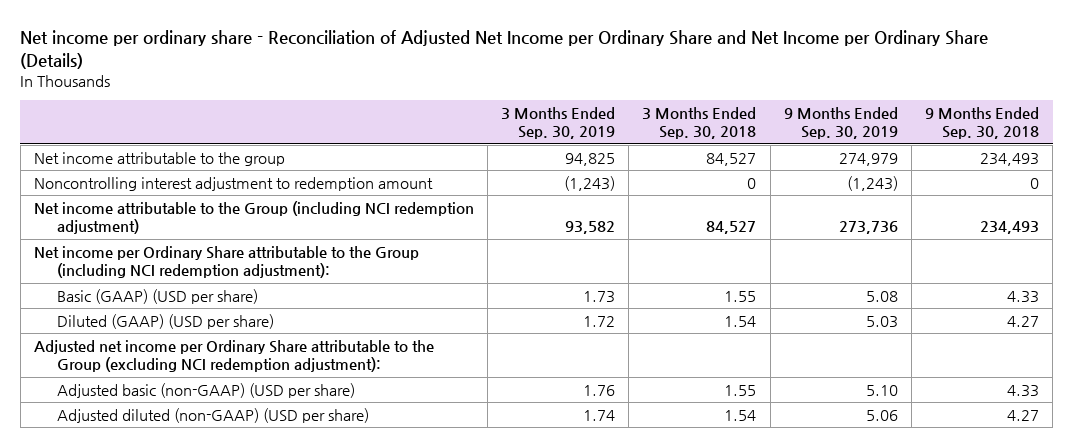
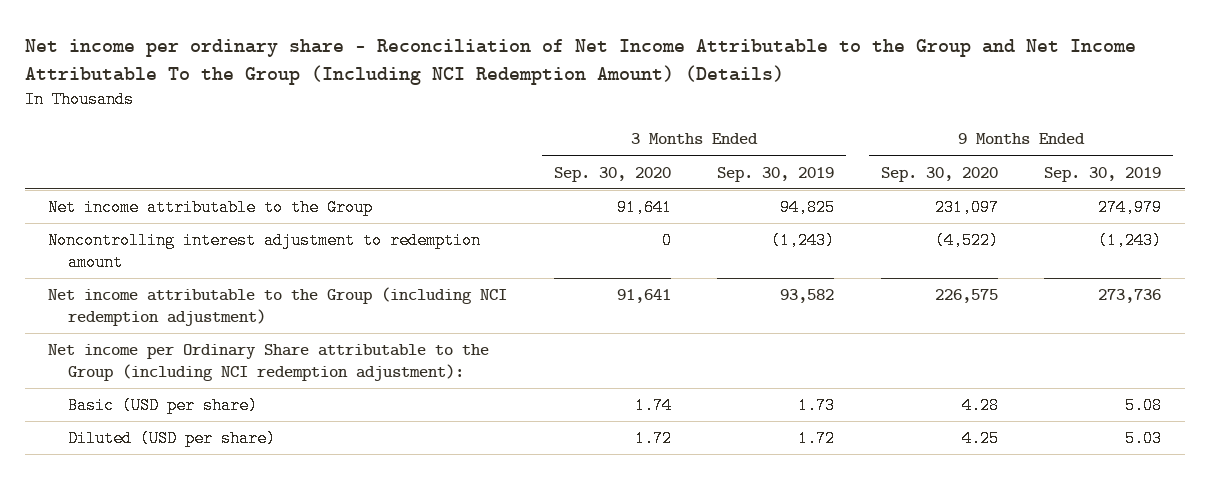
[20,30,989,69] Net income per ordinary share - Reconciliation of Adjusted Net Income per Ordinary Share and Net Income per Ordinary Share (Details) -> [24,39,1136,86] Net income per ordinary share - Reconciliation of Net Income Attributable to the Group and Net Income Attributable To the Group (Including NCI Redemption Amount) (Details)
[642,106,757,140] 3 Months Ended Sep. 30, 2018 -> none
[924,106,1039,140] 9 Months Ended Sep. 30, 2018 -> none
none -> [553,166,671,182] Sep. 30, 2020
none -> [880,166,998,182] Sep. 30, 2020
[34,151,286,166] Net income attributable to the group -> [47,199,373,217] Net income attributable to the Group
[34,339,435,373] Adjusted net income per Ordinary Share attributable to the Group (excluding NCI redemption adjustment): -> none
[56,382,355,398] Adjusted basic (non-GAAP) (USD per share) -> none
[56,407,369,423] Adjusted diluted (non-GAAP) (USD per share) -> none
[56,288,258,304] Basic (GAAP) (USD per share) -> [67,397,258,415] Basic (USD per share)
[56,313,274,329] Diluted (GAAP) (USD per share) -> [67,430,276,448] Diluted (USD per share)

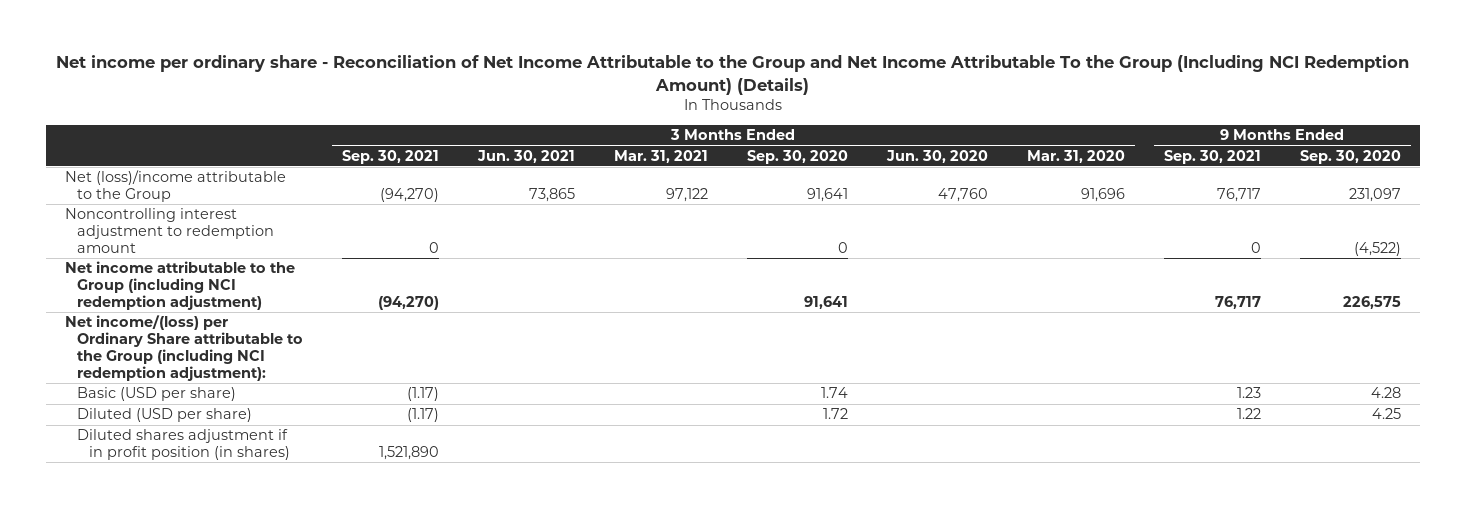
[717,166,835,182] Sep. 30, 2019 -> none
[1044,166,1162,182] Sep. 30, 2019 -> none
none -> [341,149,439,164] Sep. 30, 2021
none -> [476,149,575,163] Jun. 30, 2021
none -> [613,149,708,163] Mar. 31, 2021
none -> [885,149,988,163] Jun. 30, 2020
none -> [1026,149,1125,163] Mar. 31, 2020
none -> [1163,149,1261,164] Sep. 30, 2021
[47,199,373,217] Net income attributable to the Group -> [65,170,287,203] Net (loss)/income attributable to the Group
[47,344,489,382] Net income per Ordinary Share attributable to the Group (including NCI redemption adjustment): -> [65,315,303,381] Net income/(loss) per Ordinary Share attributable to the Group (including NCI redemption adjustment):
none -> [76,429,290,461] Diluted shares adjustment if in profit position (in shares)

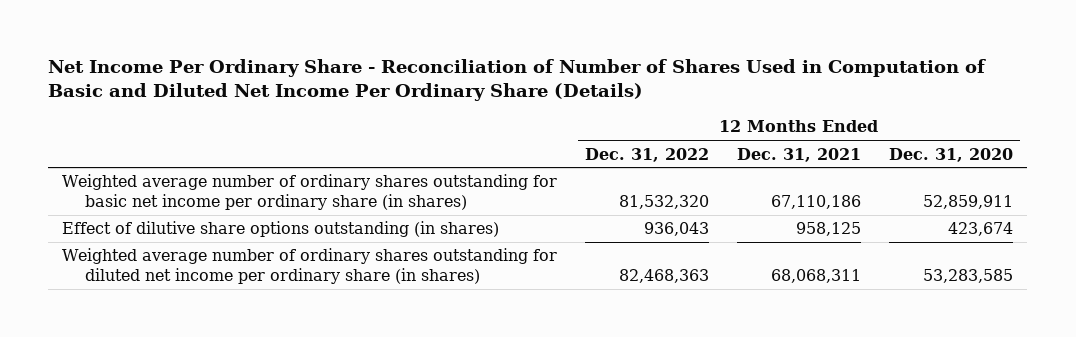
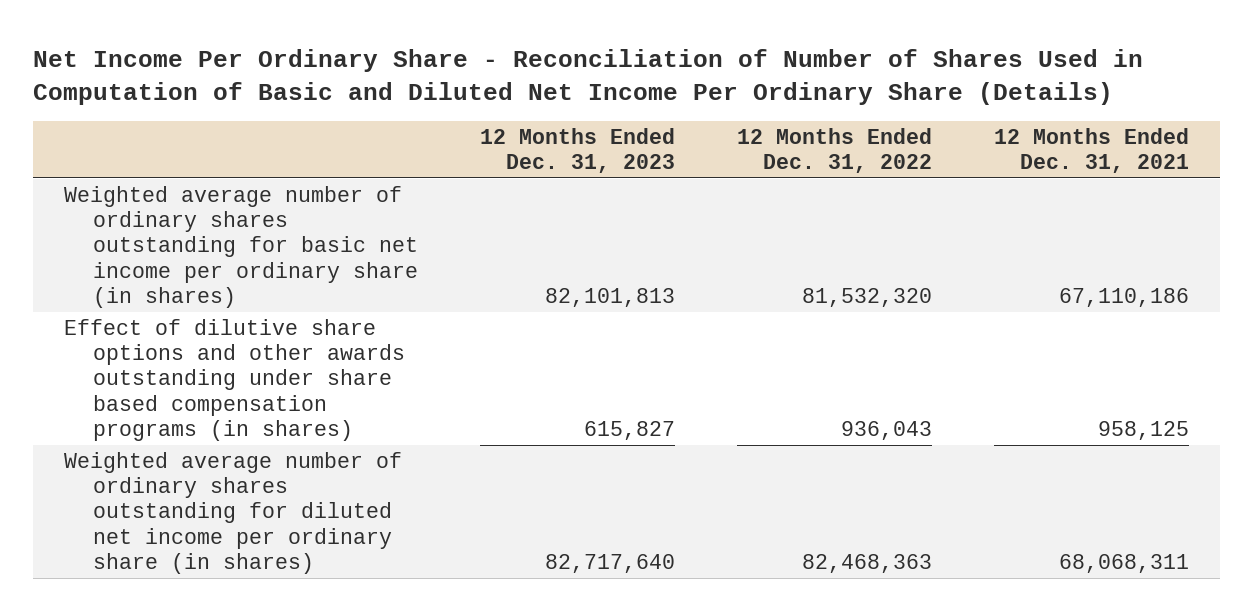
[889,147,1014,162] Dec. 31, 2020 -> none
none -> [479,127,675,174] 12 Months Ended Dec. 31, 2023
[62,221,500,238] Effect of dilutive share options outstanding (in shares) -> [64,318,405,442] Effect of dilutive share options and other awards outstanding under share based compensation programs (in shares)

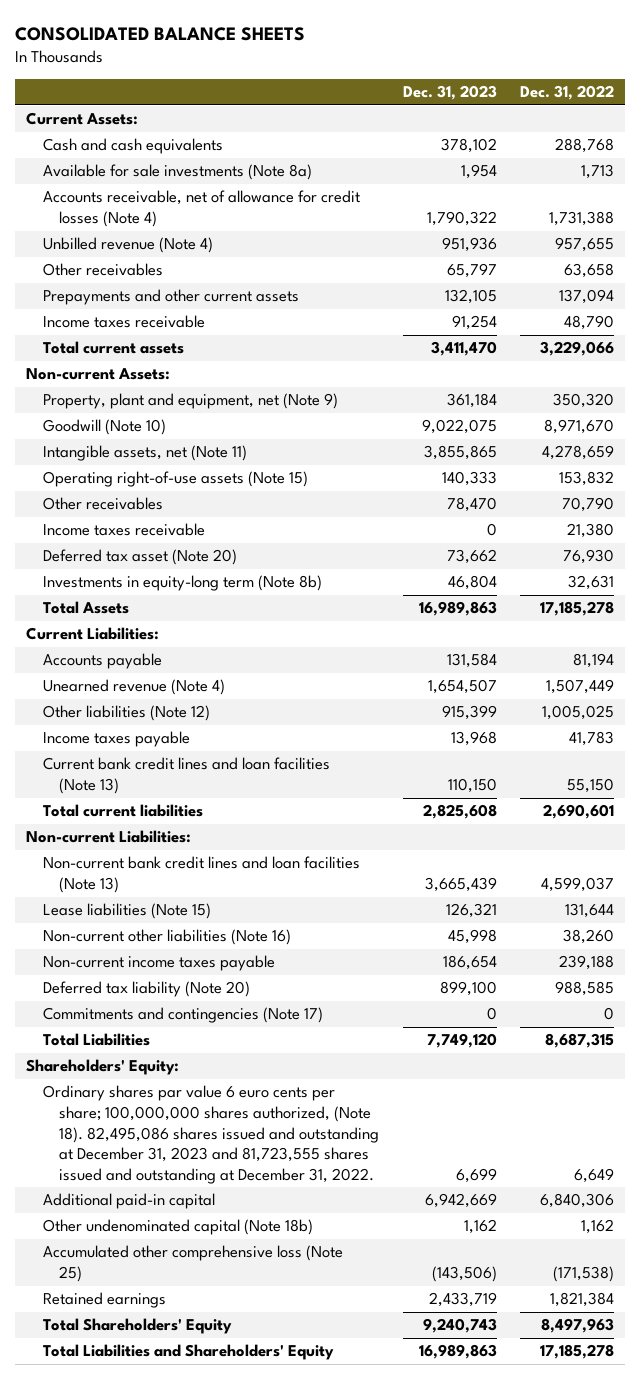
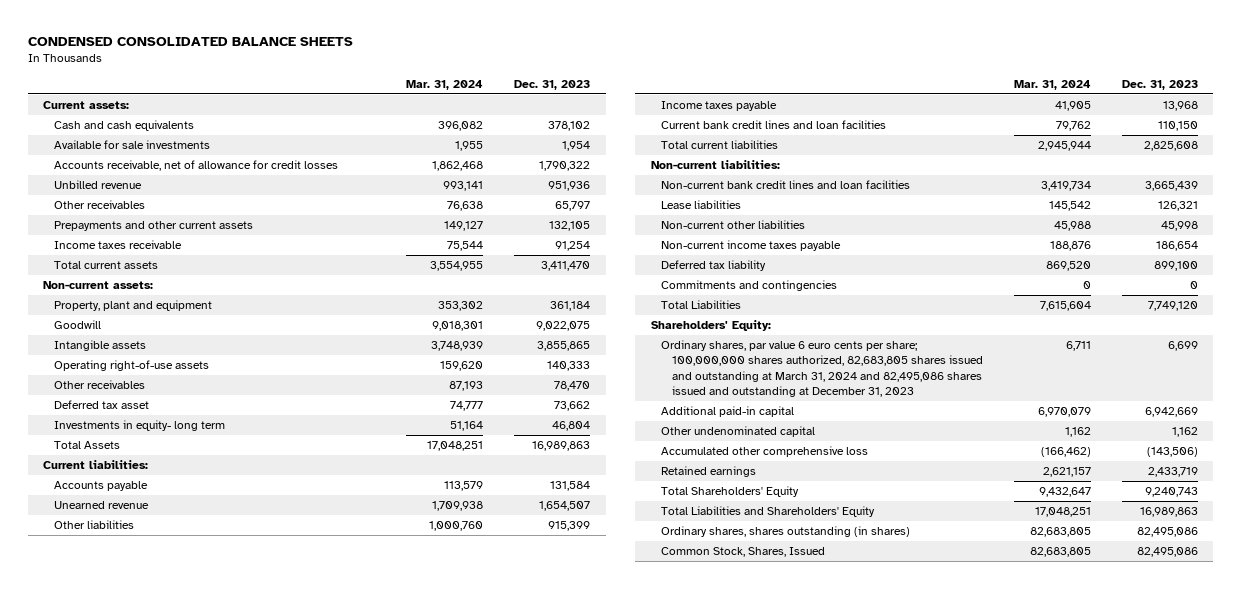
[14,27,305,42] CONSOLIDATED BALANCE SHEETS -> [27,37,353,47] CONDENSED CONSOLIDATED BALANCE SHEETS
[519,85,614,101] Dec. 31, 2022 -> none
none -> [406,79,484,90] Mar. 31, 2024
[26,112,139,126] Current Assets: -> [43,101,130,110] Current assets:
[42,164,312,181] Available for sale investments (Note 8a) -> [53,140,210,150] Available for sale investments
[42,190,360,227] Accounts receivable, net of allowance for credit losses (Note 4) -> [53,160,338,172] Accounts receivable, net of allowance for credit losses
[42,237,213,254] Unbilled revenue (Note 4) -> [53,180,142,190] Unbilled revenue
[26,368,171,381] Non-current Assets: -> [43,281,154,290] Non-current assets:
[42,393,338,410] Property, plant and equipment, net (Note 9) -> [53,300,212,312] Property, plant and equipment
[42,419,166,436] Goodwill (Note 10) -> [53,320,101,330] Goodwill
[42,445,247,462] Intangible assets, net (Note 11) -> [53,340,146,352] Intangible assets
[42,471,308,488] Operating right-of-use assets (Note 15) -> [53,360,209,372] Operating right-of-use assets
[42,523,205,537] Income taxes receivable -> none
[42,549,237,566] Deferred tax asset (Note 20) -> [53,400,149,410] Deferred tax asset
[42,575,322,592] Investments in equity-long term (Note 8b) -> [53,420,225,432] Investments in equity- long term
[26,627,160,641] Current Liabilities: -> [43,460,149,470] Current liabilities:
[42,679,225,696] Unearned revenue (Note 4) -> [53,501,149,510] Unearned revenue
[42,705,210,722] Other liabilities (Note 12) -> [53,520,134,530] Other liabilities
[42,757,330,794] Current bank credit lines and loan facilities (Note 13) -> [661,120,887,130] Current bank credit lines and loan facilities
[26,830,192,844] Non-current Liabilities: -> [650,160,780,170] Non-current liabilities:
[42,856,360,893] Non-current bank credit lines and loan facilities (Note 13) -> [661,180,911,190] Non-current bank credit lines and loan facilities
[42,903,211,920] Lease liabilities (Note 15) -> [661,200,742,210] Lease liabilities
[42,929,291,946] Non-current other liabilities (Note 16) -> [661,220,806,230] Non-current other liabilities
[42,981,250,998] Deferred tax liability (Note 20) -> [661,260,767,272] Deferred tax liability
[42,1007,323,1024] Commitments and contingencies (Note 17) -> [661,280,838,292] Commitments and contingencies
[42,1085,380,1184] Ordinary shares par value 6 euro cents per share; 100,000,000 shares authorized, (Note 18). 82,495,086 shares issued and outstanding at December 31, 2023 and 81,723,555 shares issued and outstanding at December 31, 2022. -> [661,340,984,397] Ordinary shares, par value 6 euro cents per share; 100,000,000 shares authorized, 82,683,805 shares issued and outstanding at March 31, 2024 and 82,495,086 shares issued and outstanding at December 31, 2023
[42,1219,313,1236] Other undenominated capital (Note 18b) -> [661,426,816,438] Other undenominated capital
[42,1245,343,1282] Accumulated other comprehensive loss (Note 25) -> [661,446,869,458] Accumulated other comprehensive loss
none -> [661,526,911,538] Ordinary shares, shares outstanding (in shares)
none -> [661,547,826,558] Common Stock, Shares, Issued

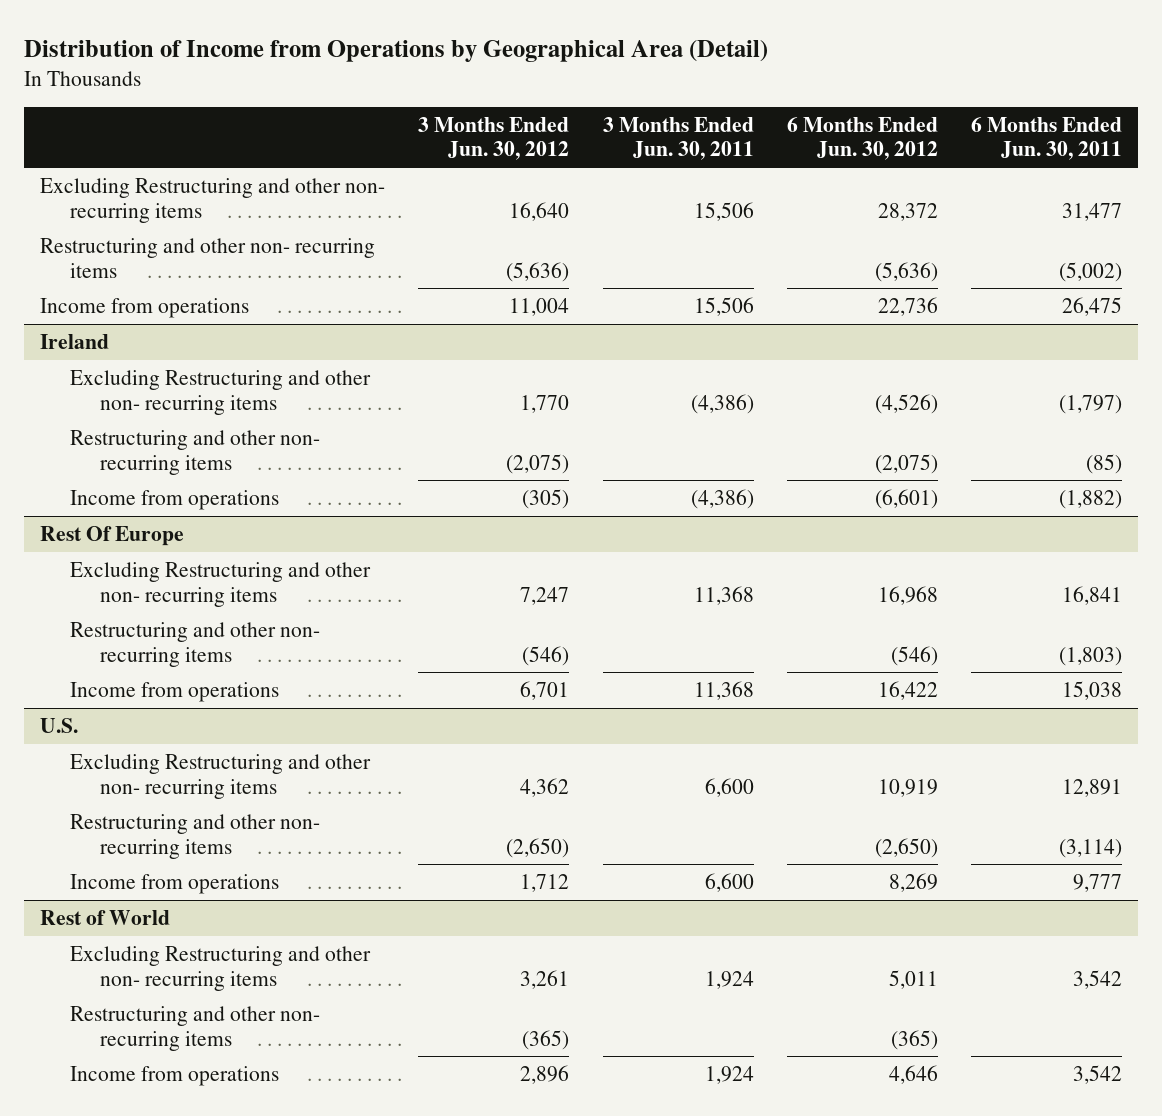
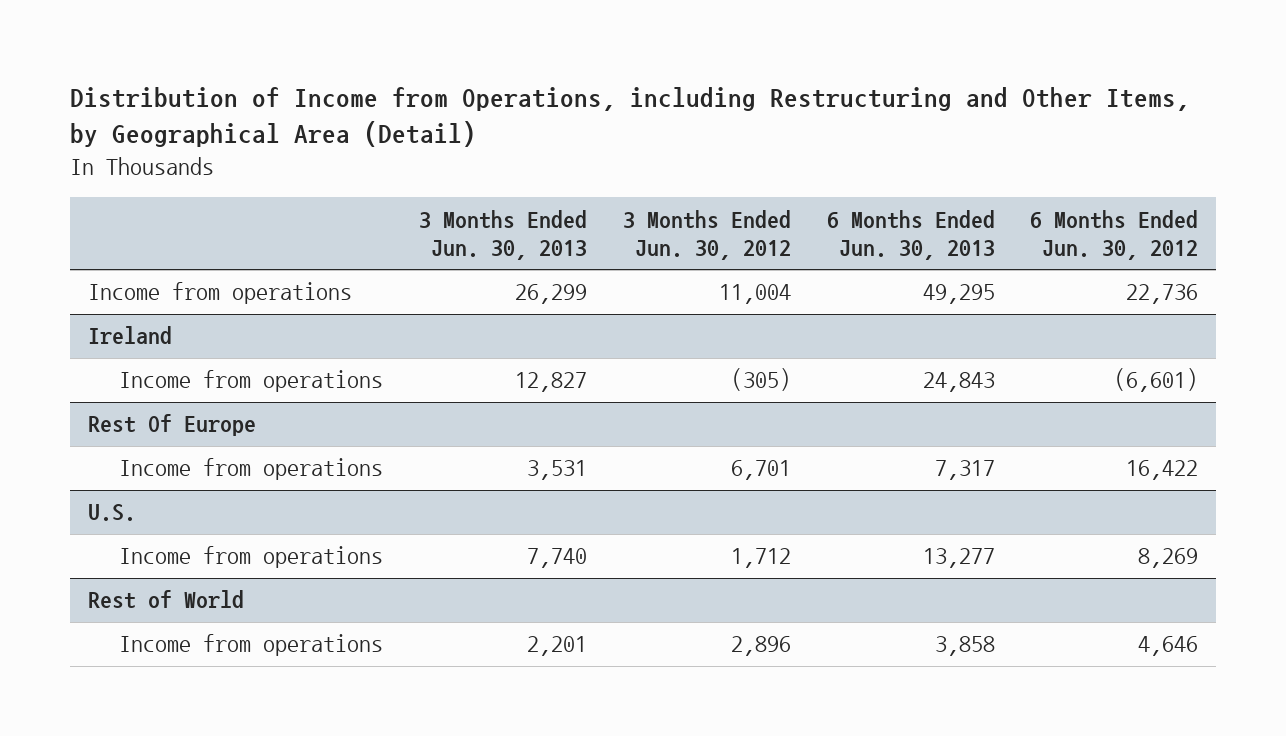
[23,39,768,62] Distribution of Income from Operations by Geographical Area (Detail) -> [69,87,1190,148] Distribution of Income from Operations, including Restructuring and Other Items, by Geographical Area (Detail)
[602,116,754,161] 3 Months Ended Jun. 30, 2011 -> none
[970,116,1122,161] 6 Months Ended Jun. 30, 2011 -> none
none -> [419,209,588,260] 3 Months Ended Jun. 30, 2013
none -> [826,209,995,260] 6 Months Ended Jun. 30, 2013
[40,177,386,223] Excluding Restructuring and other non- recurring items -> none
[40,237,376,278] Restructuring and other non- recurring items -> none
[70,369,372,415] Excluding Restructuring and other non- recurring items -> none
[70,429,321,475] Restructuring and other non- recurring items -> none
[70,561,372,607] Excluding Restructuring and other non- recurring items -> none
[70,621,321,667] Restructuring and other non- recurring items -> none
[70,753,372,799] Excluding Restructuring and other non- recurring items -> none
[70,813,321,859] Restructuring and other non- recurring items -> none
[70,945,372,991] Excluding Restructuring and other non- recurring items -> none
[70,1005,321,1051] Restructuring and other non- recurring items -> none

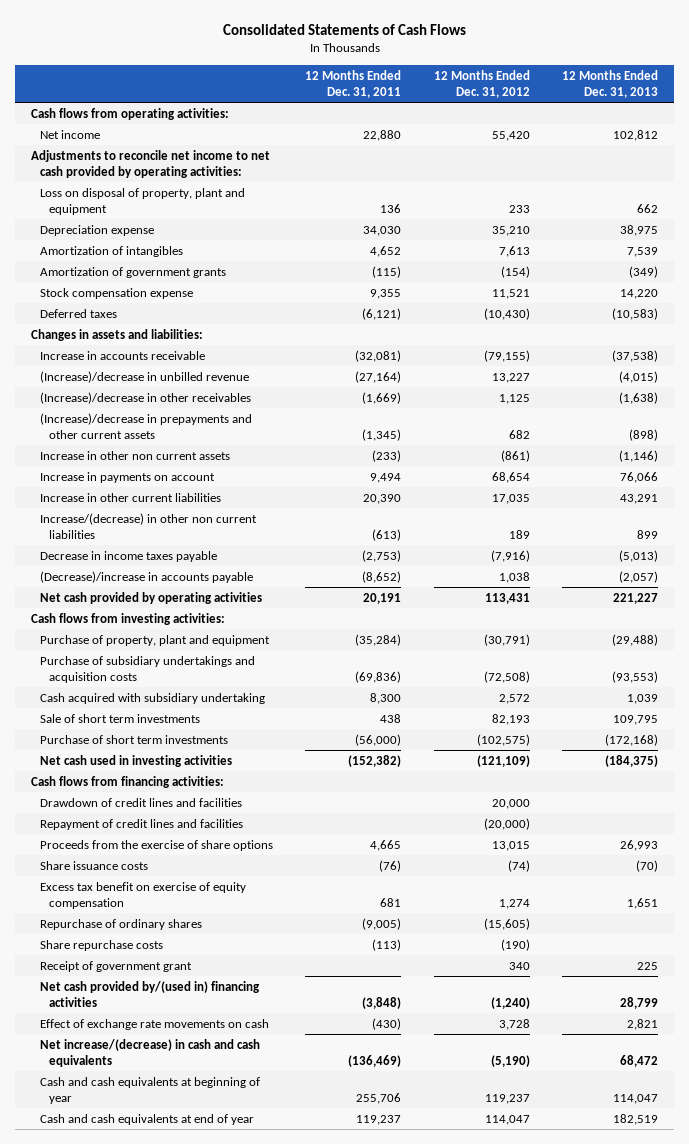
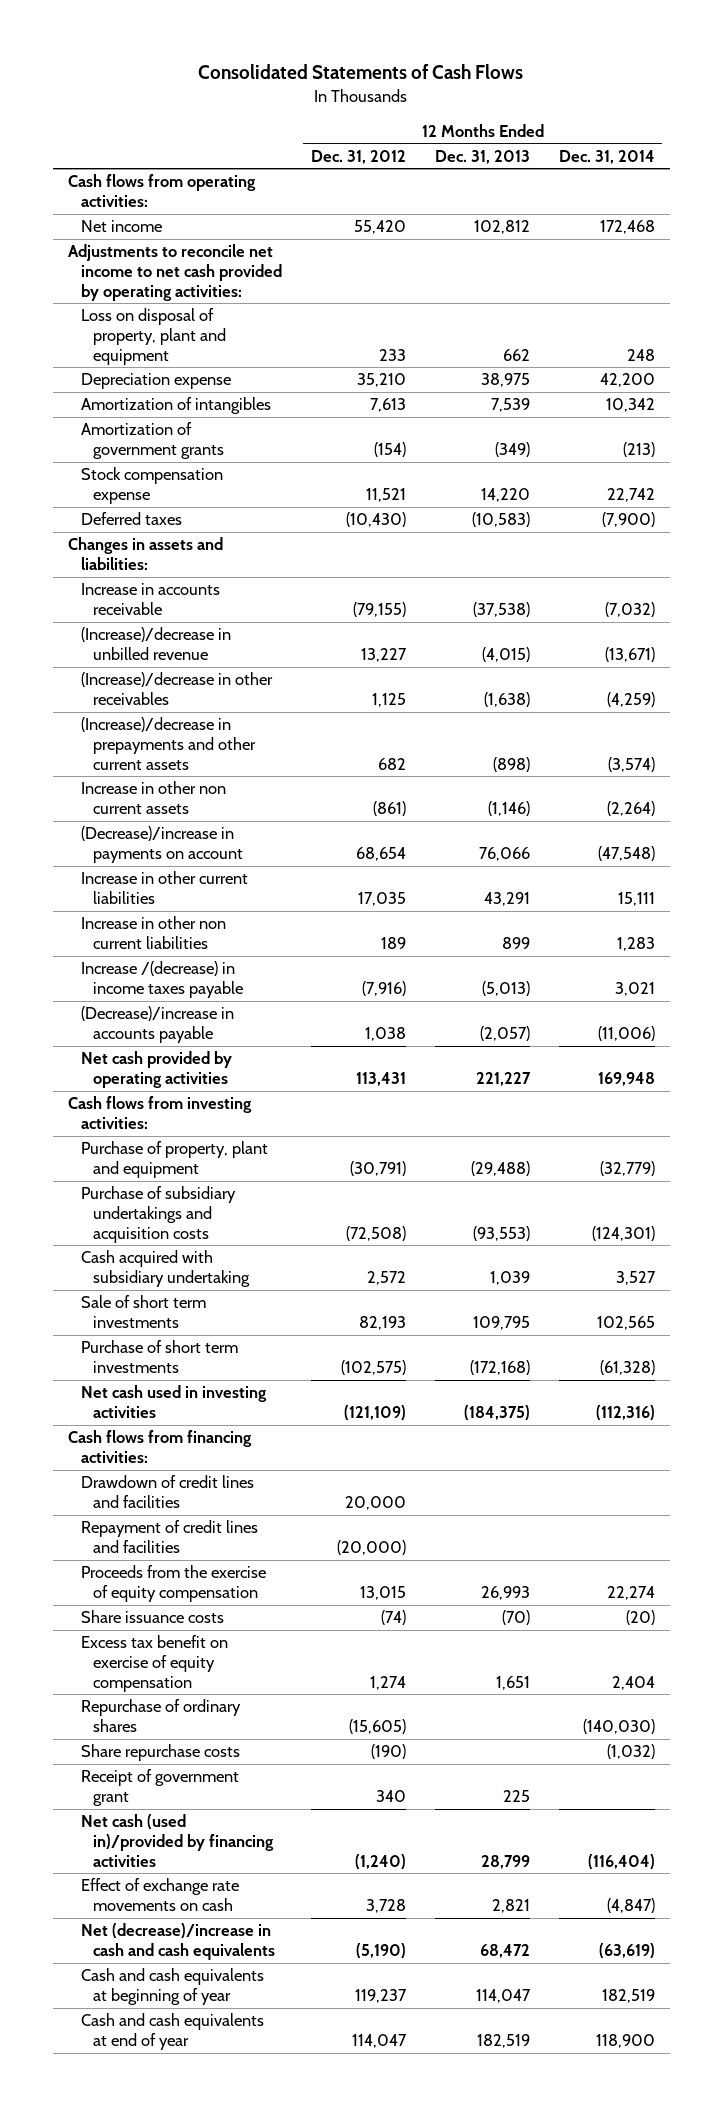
[305,69,402,98] 12 Months Ended Dec. 31, 2011 -> none
none -> [558,149,655,164] Dec. 31, 2014
[40,471,216,483] Increase in payments on account -> [80,826,244,864] (Decrease)/increase in payments on account
[40,512,258,539] Increase/(decrease) in other non current liabilities -> [80,916,226,950] Increase in other non current liabilities
[40,550,218,562] Decrease in income taxes payable -> [80,961,244,999] Increase /(decrease) in income taxes payable
[40,839,274,851] Proceeds from the exercise of share options -> [80,1565,266,1603] Proceeds from the exercise of equity compensation
[40,980,261,1007] Net cash provided by/(used in) financing activities -> [80,1814,275,1867] Net cash (used in)/provided by financing activities
[40,1038,261,1067] Net increase/(decrease) in cash and cash equivalents -> [80,1923,276,1961] Net (decrease)/increase in cash and cash equivalents

